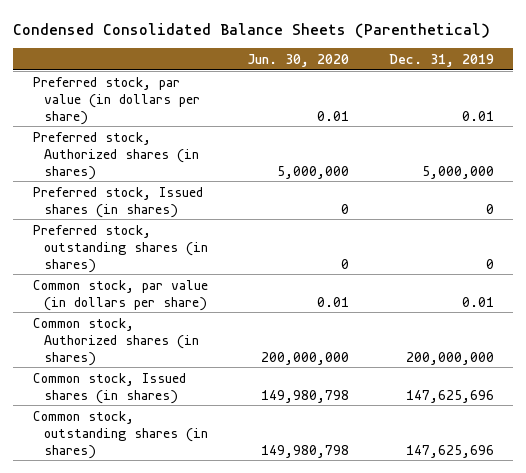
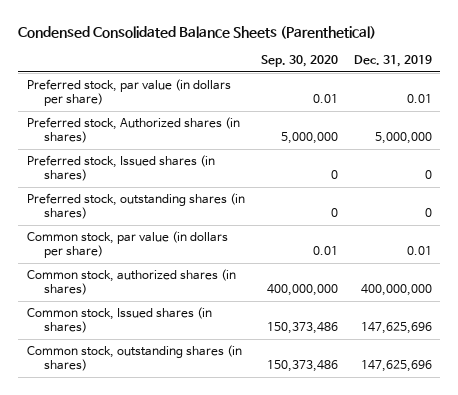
[247,54,350,68] Jun. 30, 2020 -> none
none -> [260,55,338,68] Sep. 30, 2020
[32,317,199,366] Common stock, Authorized shares (in shares) -> [26,268,236,296] Common stock, authorized shares (in shares)
[405,351,494,365] 200,000,000 -> [360,284,432,297] 400,000,000

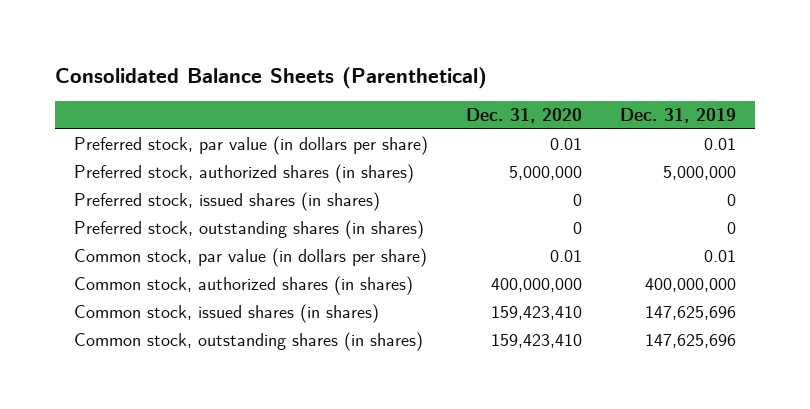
[18,25,377,39] Condensed Consolidated Balance Sheets (Parenthetical) -> [55,66,488,89] Consolidated Balance Sheets (Parenthetical)
[260,55,338,68] Sep. 30, 2020 -> none
none -> [466,107,583,123] Dec. 31, 2020
[26,116,240,144] Preferred stock, Authorized shares (in shares) -> [74,164,415,184] Preferred stock, authorized shares (in shares)
[26,154,215,182] Preferred stock, Issued shares (in shares) -> [74,192,381,212] Preferred stock, issued shares (in shares)
[26,306,212,334] Common stock, Issued shares (in shares) -> [74,304,380,324] Common stock, issued shares (in shares)

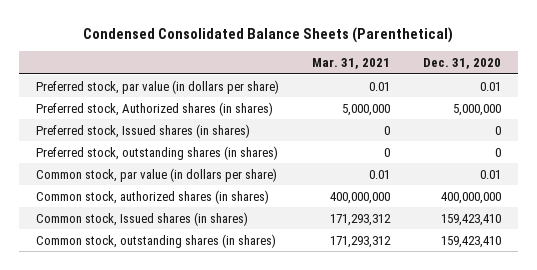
[55,66,488,89] Consolidated Balance Sheets (Parenthetical) -> [83,26,454,43] Condensed Consolidated Balance Sheets (Parenthetical)
[620,107,737,123] Dec. 31, 2019 -> none
none -> [311,58,390,70] Mar. 31, 2021
[74,164,415,184] Preferred stock, authorized shares (in shares) -> [35,101,273,116] Preferred stock, Authorized shares (in shares)
[74,192,381,212] Preferred stock, issued shares (in shares) -> [35,123,250,138] Preferred stock, Issued shares (in shares)
[74,304,380,324] Common stock, issued shares (in shares) -> [35,211,248,226] Common stock, Issued shares (in shares)

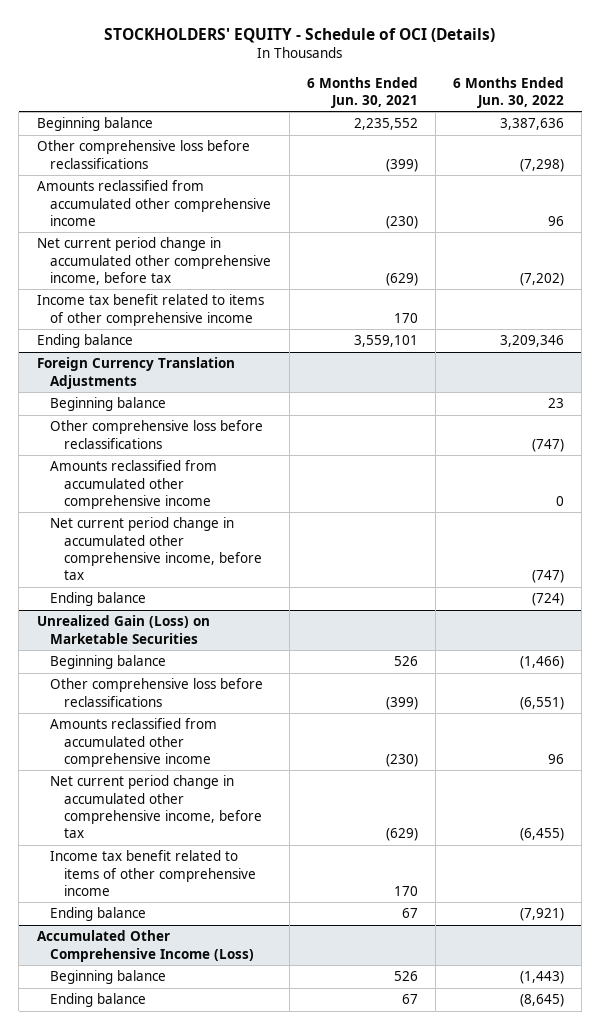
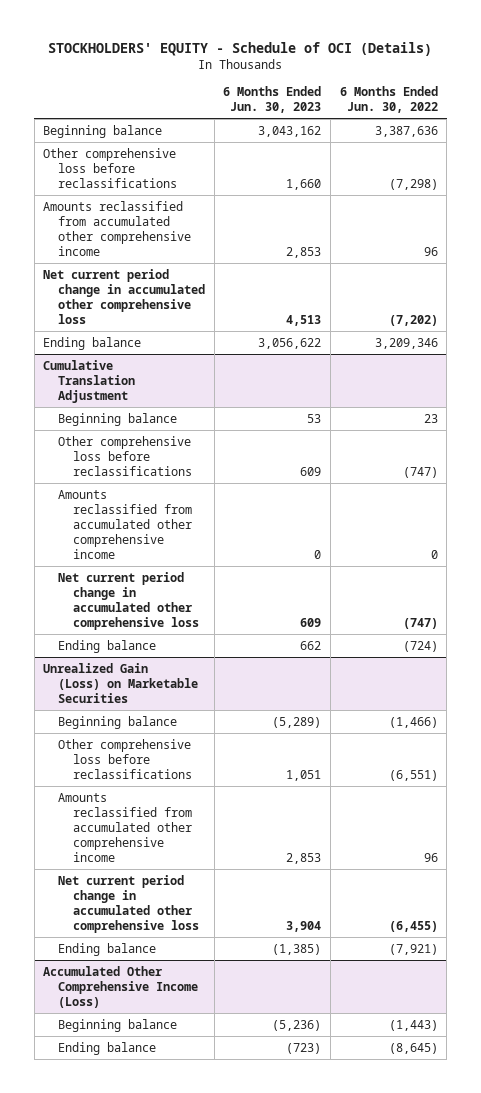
[306,76,418,108] 6 Months Ended Jun. 30, 2021 -> none
none -> [223,86,322,114] 6 Months Ended Jun. 30, 2023
[36,294,264,326] Income tax benefit related to items of other comprehensive income -> none
[36,237,272,285] Net current period change in accumulated other comprehensive income, before tax -> [43,268,206,325] Net current period change in accumulated other comprehensive loss
[36,357,235,389] Foreign Currency Translation Adjustments -> [43,359,136,403] Cumulative Translation Adjustment
[50,517,263,581] Net current period change in accumulated other comprehensive income, before tax -> [58,571,200,631] Net current period change in accumulated other comprehensive loss
[50,850,257,896] Income tax benefit related to items of other comprehensive income -> none
[50,775,263,839] Net current period change in accumulated other comprehensive income, before tax -> [58,874,200,934] Net current period change in accumulated other comprehensive loss

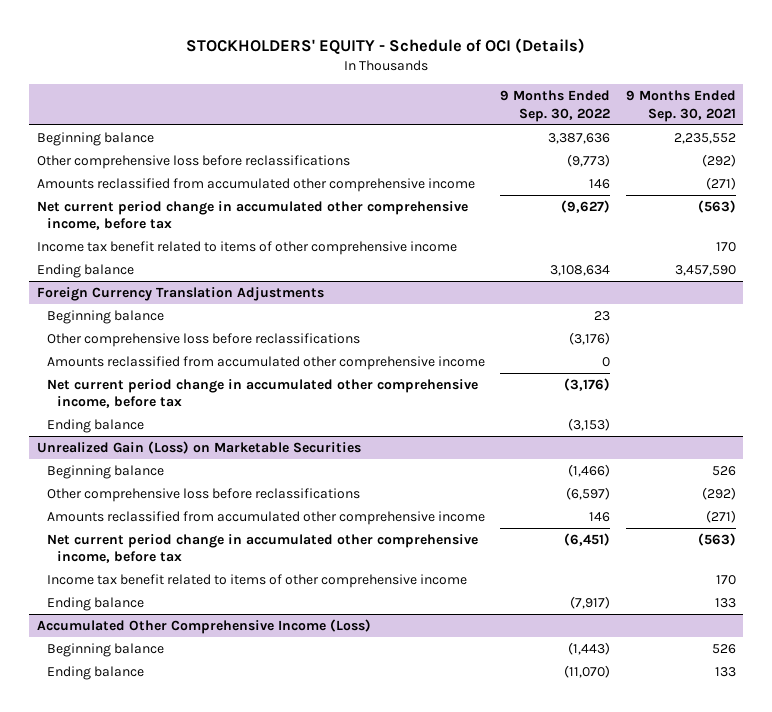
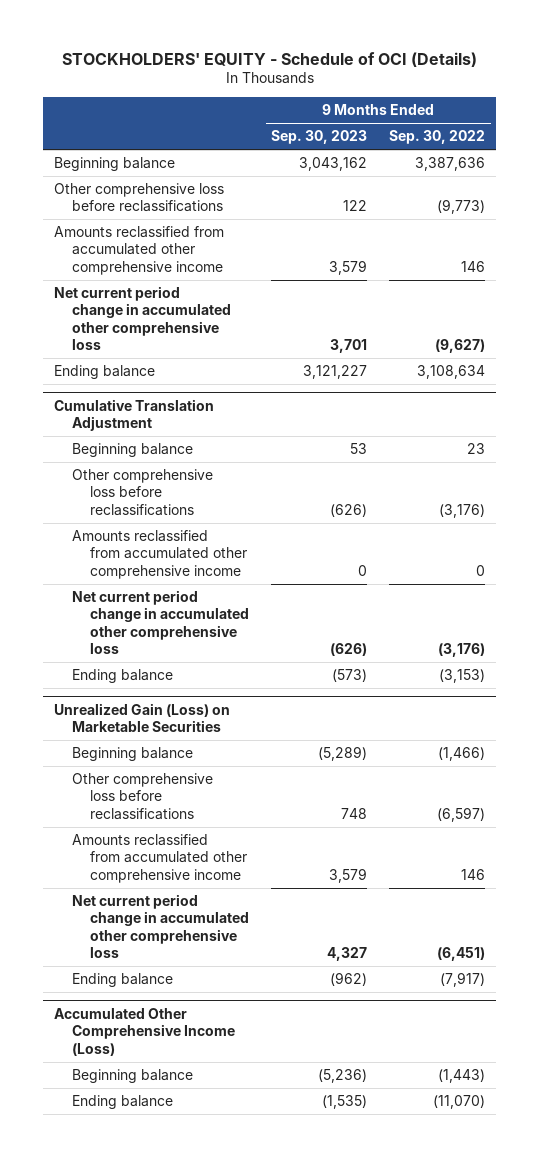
[625,90,736,122] 9 Months Ended Sep. 30, 2021 -> none
none -> [271,130,368,145] Sep. 30, 2023
[36,240,457,255] Income tax benefit related to items of other comprehensive income -> none
[36,200,468,231] Net current period change in accumulated other comprehensive income, before tax -> [54,286,232,351] Net current period change in accumulated other comprehensive loss
[36,286,324,301] Foreign Currency Translation Adjustments -> [54,398,215,432] Cumulative Translation Adjustment
[46,378,478,409] Net current period change in accumulated other comprehensive income, before tax -> [72,590,250,655] Net current period change in accumulated other comprehensive loss
[46,573,467,588] Income tax benefit related to items of other comprehensive income -> none
[46,533,478,564] Net current period change in accumulated other comprehensive income, before tax -> [72,894,250,959] Net current period change in accumulated other comprehensive loss

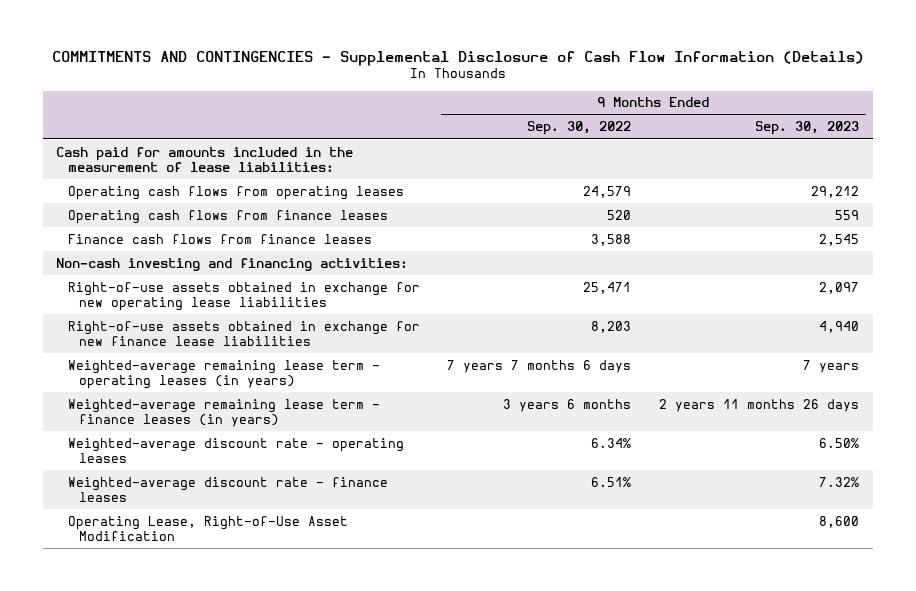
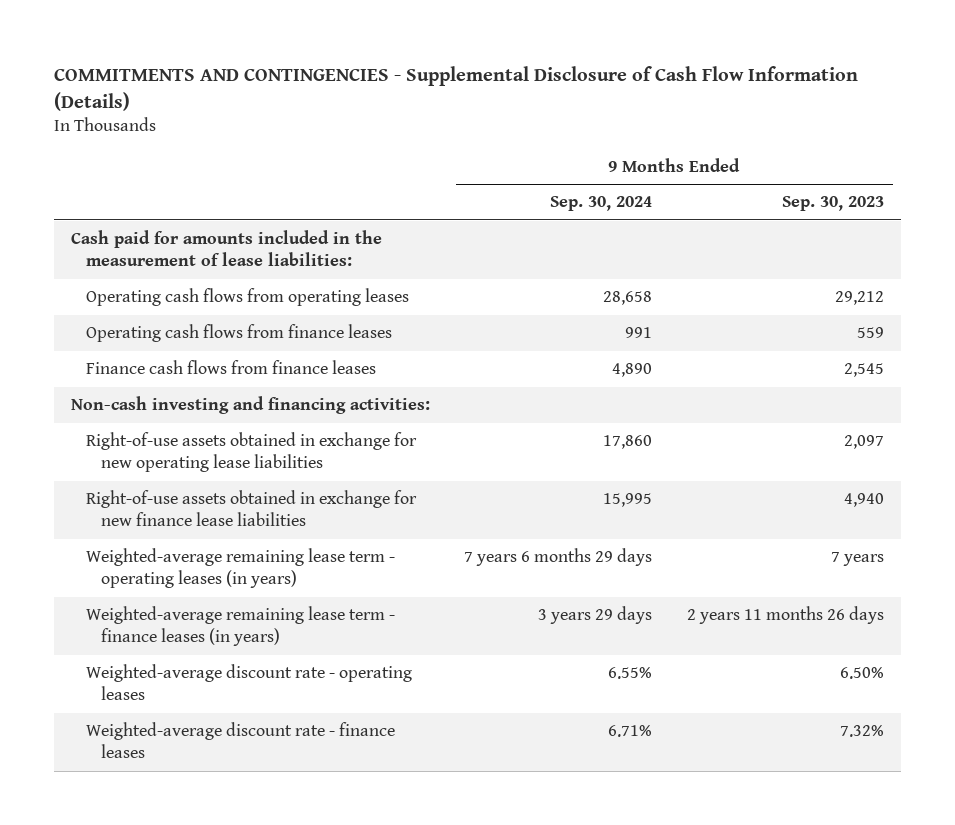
[527,121,632,136] Sep. 30, 2022 -> none
none -> [550,196,653,212] Sep. 30, 2024
[67,515,348,542] Operating Lease, Right-of-Use Asset Modification -> none

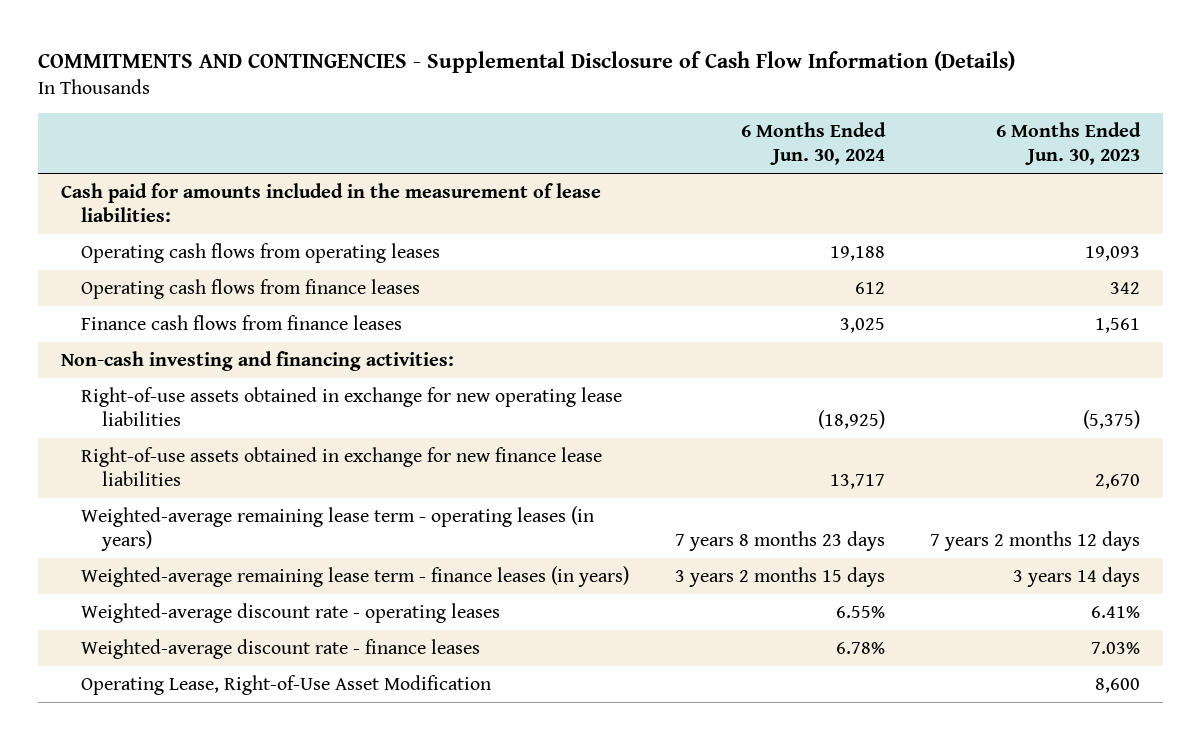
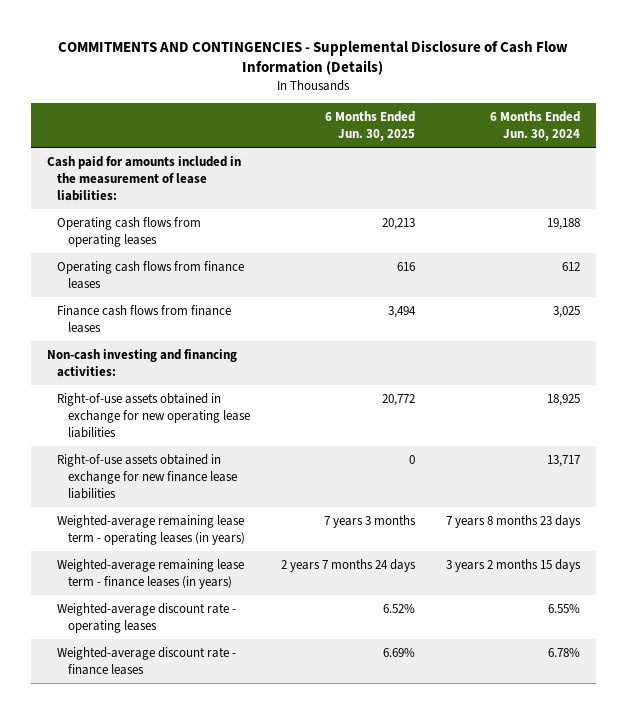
[996,122,1142,165] 6 Months Ended Jun. 30, 2023 -> none
none -> [325,110,416,141] 6 Months Ended Jun. 30, 2025
[817,409,885,429] (18,925) -> [547,393,581,406] 18,925
[81,675,492,696] Operating Lease, Right-of-Use Asset Modification -> none

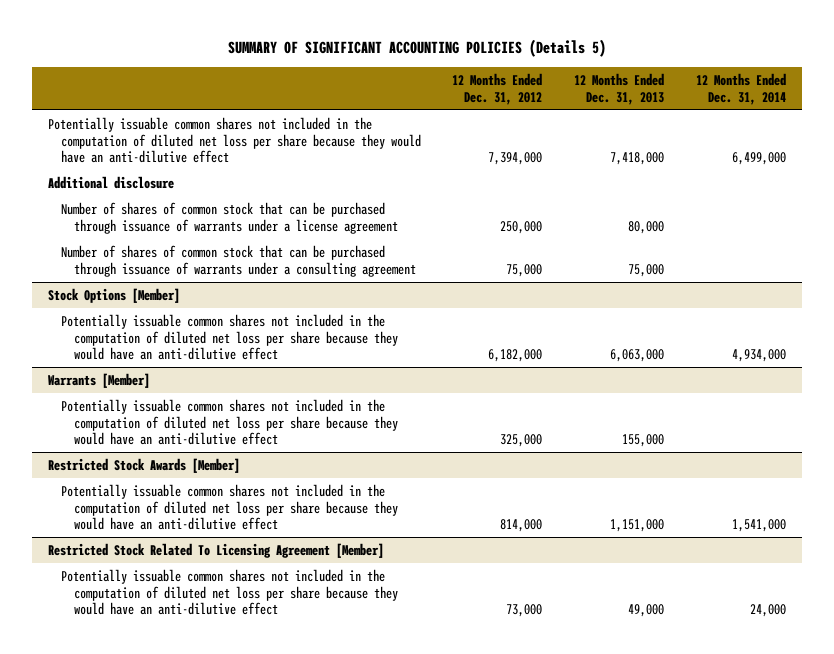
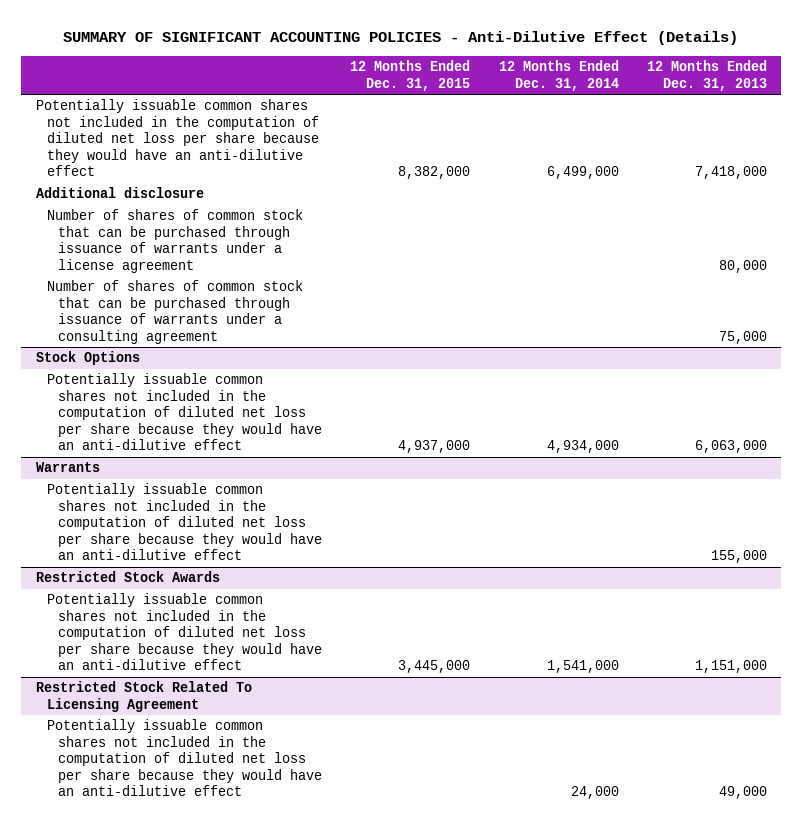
[227,39,606,58] SUMMARY OF SIGNIFICANT ACCOUNTING POLICIES (Details 5) -> [63,31,739,46] SUMMARY OF SIGNIFICANT ACCOUNTING POLICIES - Anti-Dilutive Effect (Details)
[452,73,543,105] 12 Months Ended Dec. 31, 2012 -> none
none -> [350,60,471,91] 12 Months Ended Dec. 31, 2015
[47,287,180,303] Stock Options [Member] -> [35,351,140,366] Stock Options
[47,372,150,388] Warrants [Member] -> [35,462,100,473] Warrants
[47,457,240,473] Restricted Stock Awards [Member] -> [35,571,220,583] Restricted Stock Awards
[47,542,384,558] Restricted Stock Related To Licensing Agreement [Member] -> [35,681,252,712] Restricted Stock Related To Licensing Agreement

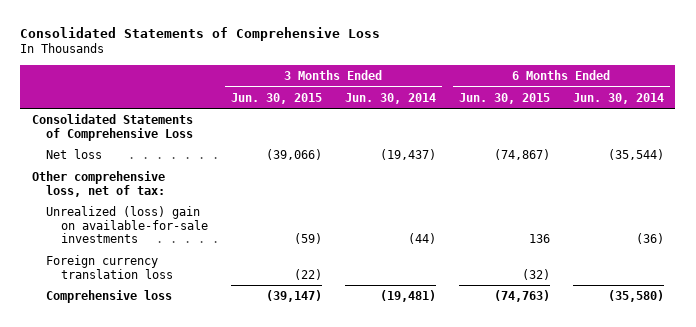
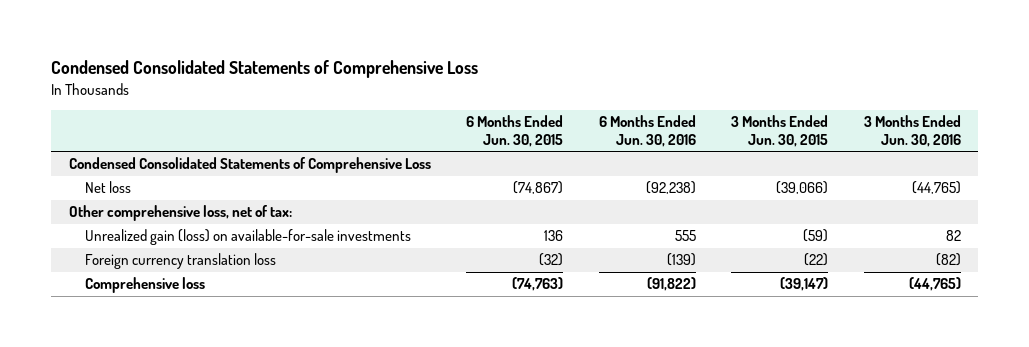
[20,27,381,42] Consolidated Statements of Comprehensive Loss -> [50,60,478,79] Condensed Consolidated Statements of Comprehensive Loss
[344,92,436,104] Jun. 30, 2014 -> none
[572,92,664,104] Jun. 30, 2014 -> none
none -> [598,115,696,147] 6 Months Ended Jun. 30, 2016
none -> [863,115,961,147] 3 Months Ended Jun. 30, 2016
[31,114,194,141] Consolidated Statements of Comprehensive Loss -> [68,157,431,174] Condensed Consolidated Statements of Comprehensive Loss
[46,206,208,244] Unrealized (loss) gain on available-for-sale investments -> [84,229,411,246] Unrealized gain (loss) on available-for-sale investments

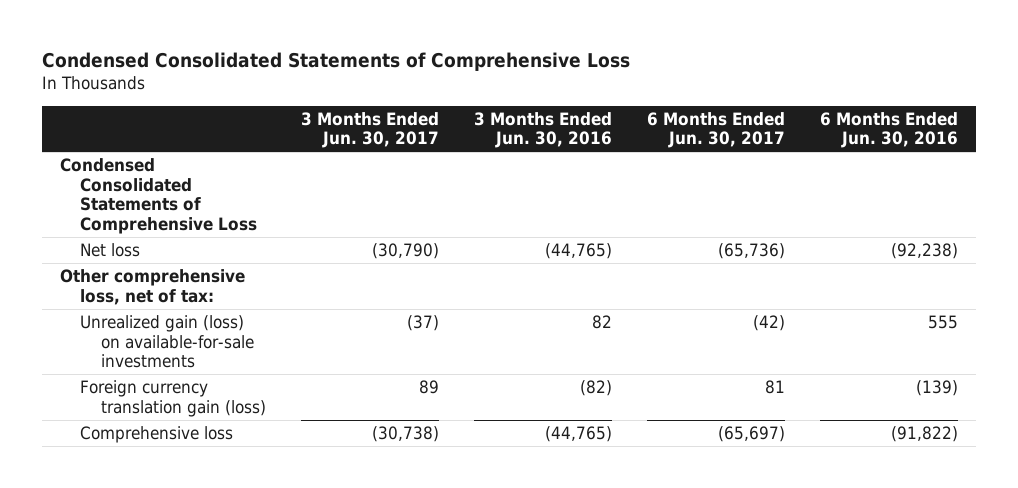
[466,115,564,147] 6 Months Ended Jun. 30, 2015 -> none
[731,115,829,147] 3 Months Ended Jun. 30, 2015 -> none
none -> [301,111,440,149] 3 Months Ended Jun. 30, 2017
none -> [647,111,786,149] 6 Months Ended Jun. 30, 2017
[84,253,276,270] Foreign currency translation loss -> [80,380,267,417] Foreign currency translation gain (loss)

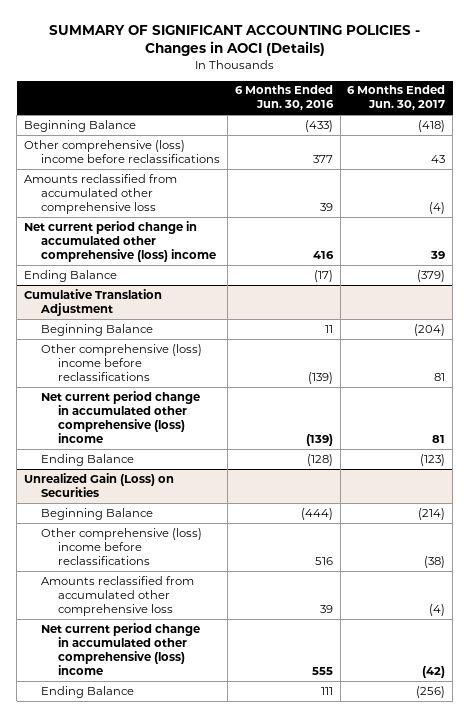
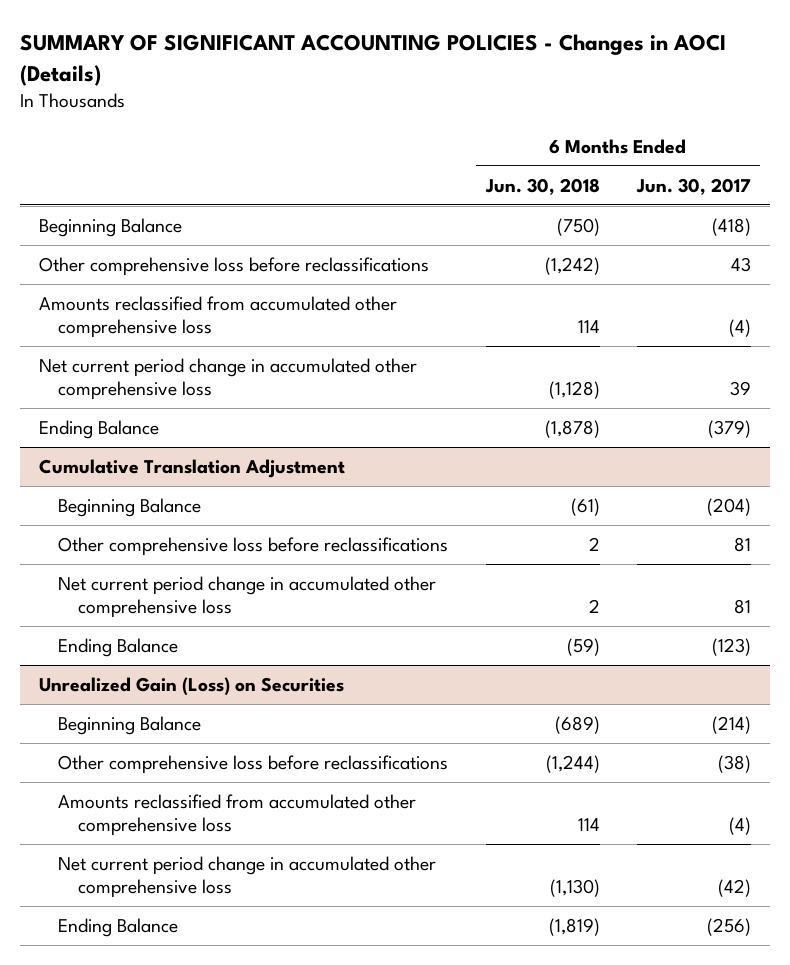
[234,85,334,111] 6 Months Ended Jun. 30, 2016 -> none
none -> [484,177,600,195] Jun. 30, 2018
[24,139,221,163] Other comprehensive (loss) income before reclassifications -> [38,256,429,276] Other comprehensive loss before reclassifications
[24,220,217,262] Net current period change in accumulated other comprehensive (loss) income -> [38,357,417,401] Net current period change in accumulated other comprehensive loss
[41,343,203,381] Other comprehensive (loss) income before reclassifications -> [58,536,449,556] Other comprehensive loss before reclassifications
[41,390,201,443] Net current period change in accumulated other comprehensive (loss) income -> [58,575,437,619] Net current period change in accumulated other comprehensive loss
[41,527,203,565] Other comprehensive (loss) income before reclassifications -> [58,754,449,774] Other comprehensive loss before reclassifications
[41,622,201,675] Net current period change in accumulated other comprehensive (loss) income -> [58,855,437,899] Net current period change in accumulated other comprehensive loss

